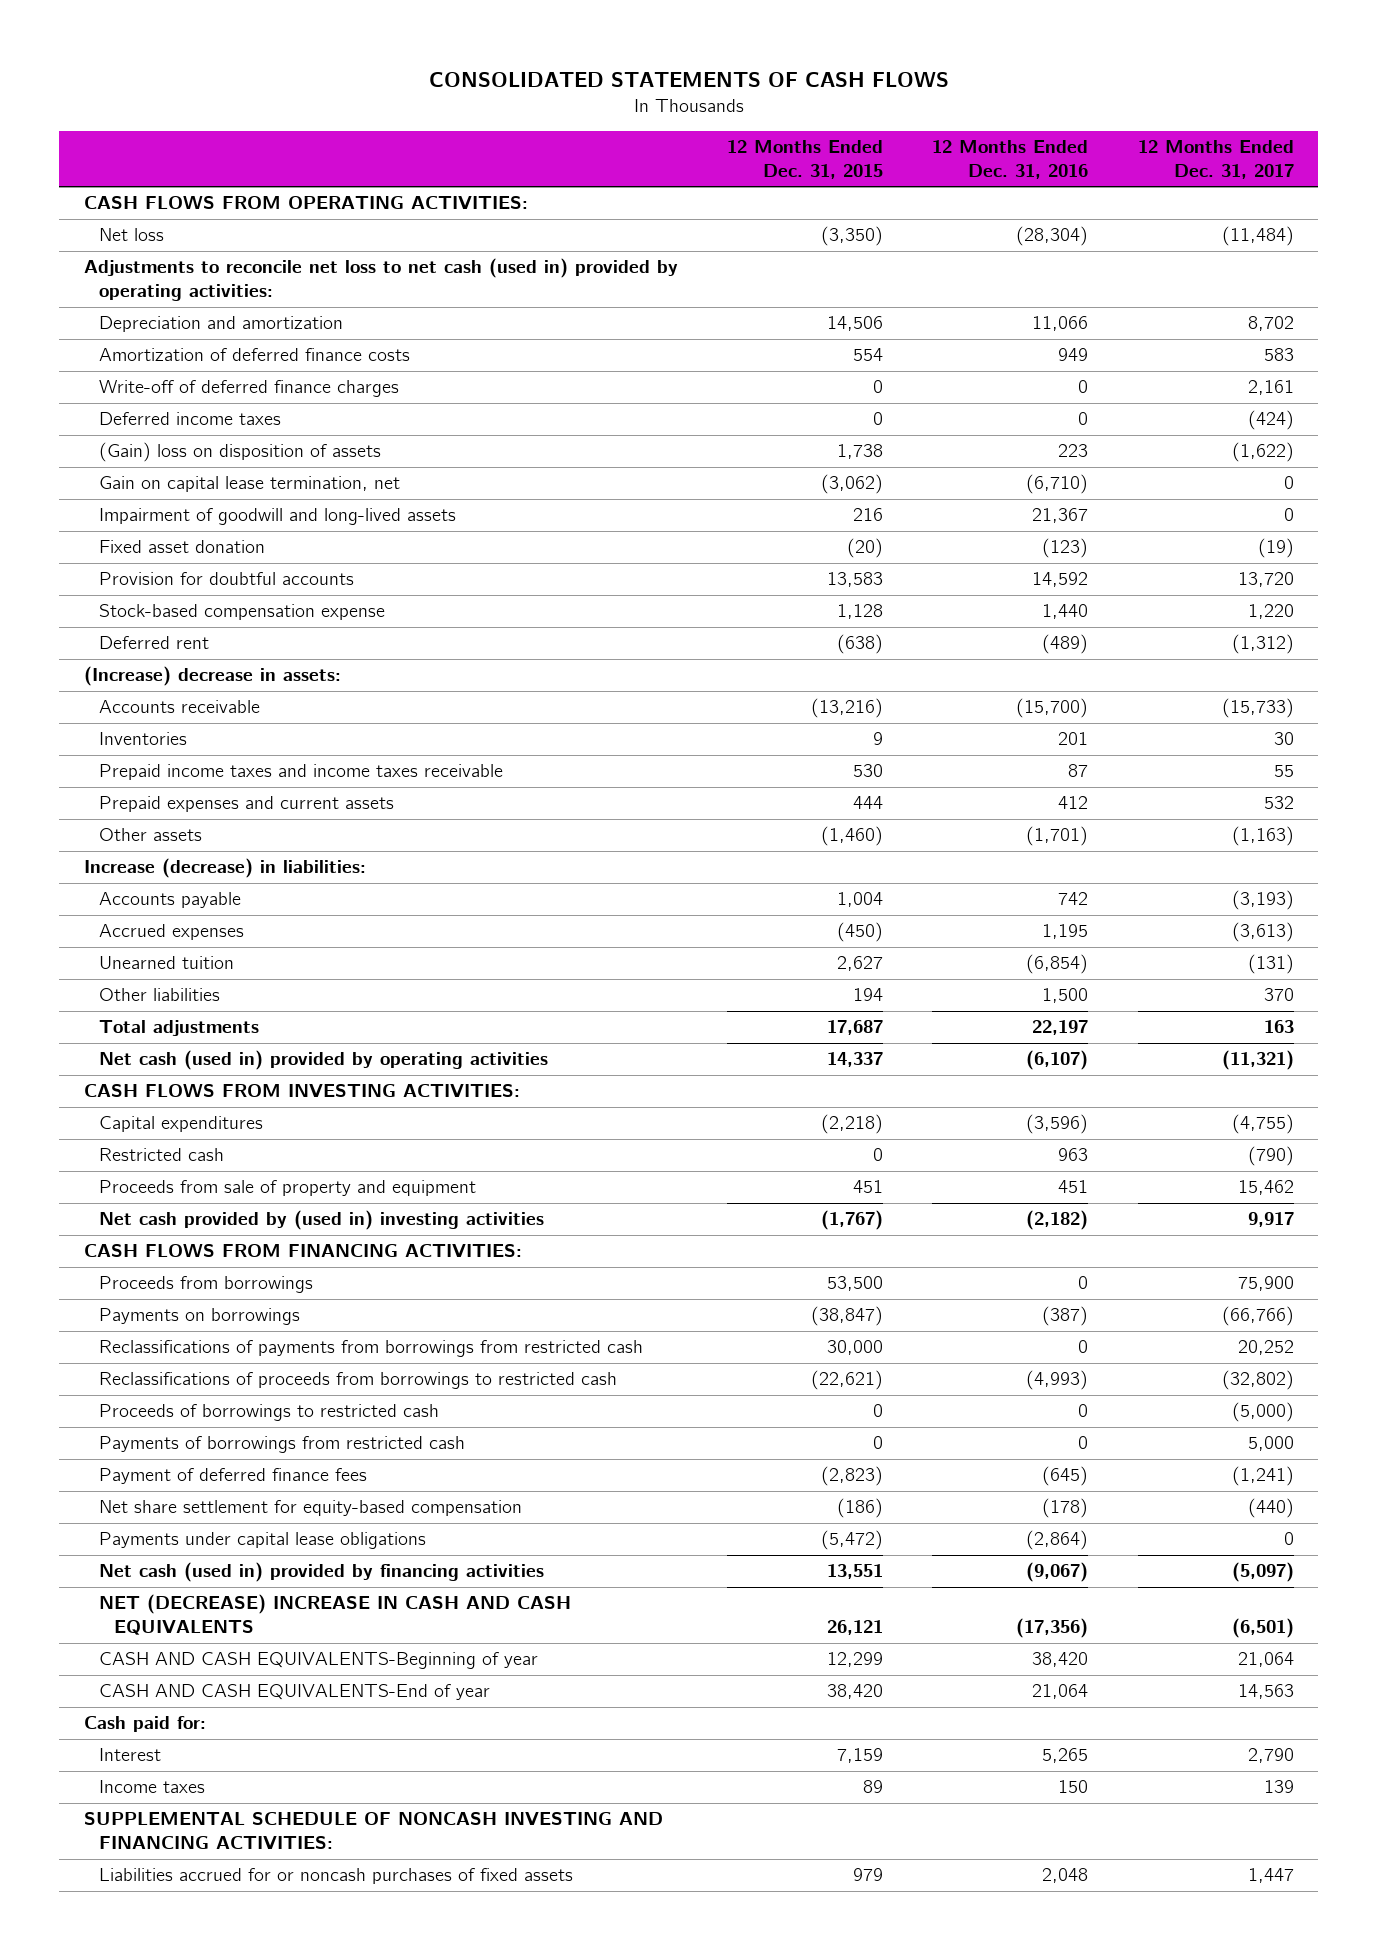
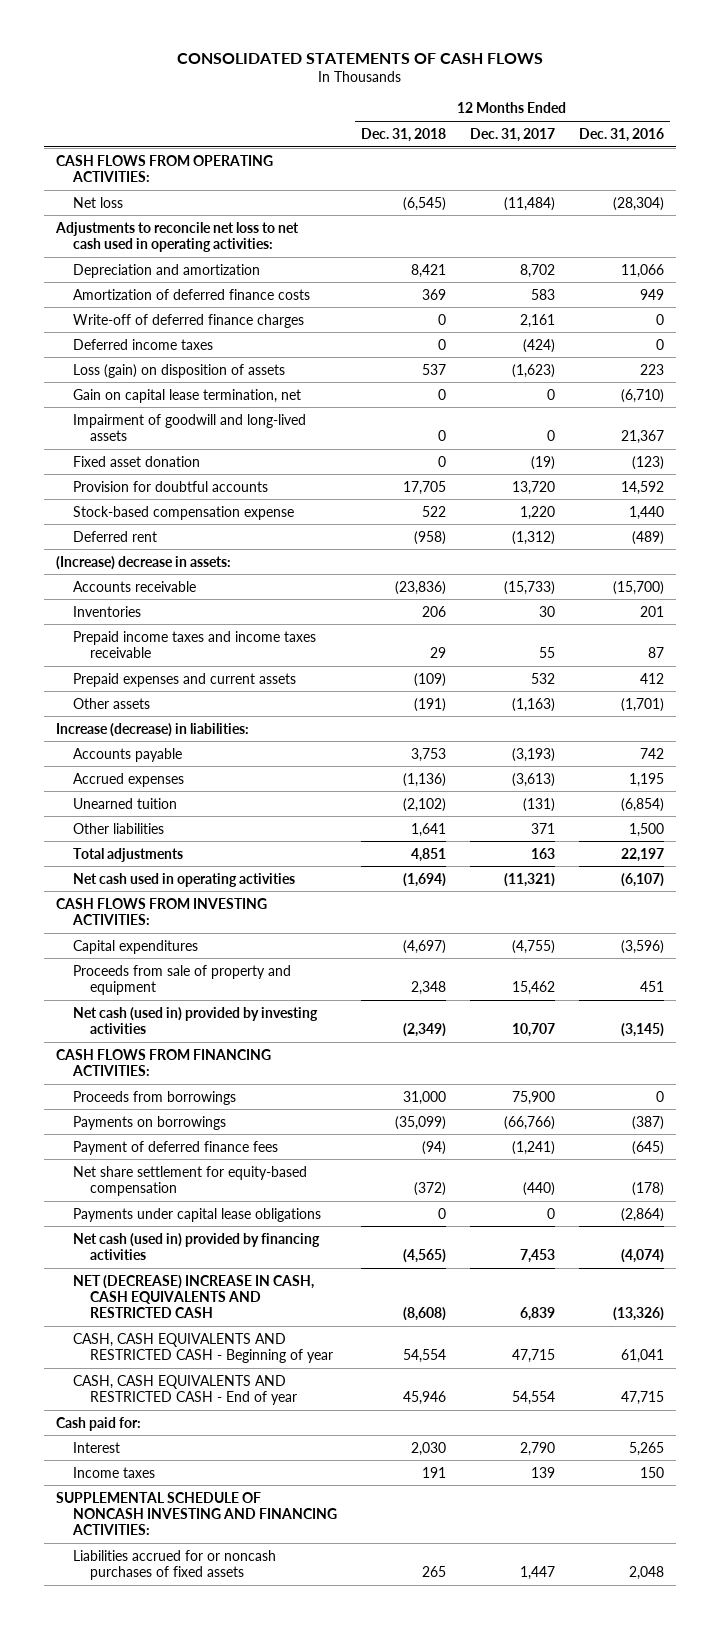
[727,140,884,179] 12 Months Ended Dec. 31, 2015 -> none
none -> [360,127,446,142] Dec. 31, 2018
[83,258,678,301] Adjustments to reconcile net loss to net cash (used in) provided by operating activities: -> [54,221,299,252] Adjustments to reconcile net loss to net cash used in operating activities:
[98,442,381,463] (Gain) loss on disposition of assets -> [73,363,286,378] Loss (gain) on disposition of assets
[1231,442,1294,463] (1,622) -> [511,363,555,378] (1,623)
[1263,988,1294,1002] 370 -> [530,822,555,834] 371
[98,1050,548,1071] Net cash (used in) provided by operating activities -> [73,872,296,887] Net cash used in operating activities
[98,1148,224,1162] Restricted cash -> none
[98,1210,544,1231] Net cash provided by (used in) investing activities -> [73,1006,319,1034] Net cash (used in) provided by investing activities
[1026,1210,1089,1231] (2,182) -> [620,1022,664,1037] (3,145)
[1247,1212,1294,1228] 9,917 -> [511,1022,555,1037] 10,707
[98,1340,643,1358] Reclassifications of payments from borrowings from restricted cash -> none
[98,1372,617,1390] Reclassifications of proceeds from borrowings to restricted cash -> none
[98,1404,439,1422] Proceeds of borrowings to restricted cash -> none
[98,1436,465,1454] Payments of borrowings from restricted cash -> none
[1026,1562,1089,1583] (9,067) -> [620,1248,664,1263] (4,074)
[1231,1562,1294,1583] (5,097) -> [519,1248,555,1263] 7,453
[98,1594,571,1635] NET (DECREASE) INCREASE IN CASH AND CASH EQUIVALENTS -> [73,1274,315,1318] NET (DECREASE) INCREASE IN CASH, CASH EQUIVALENTS AND RESTRICTED CASH
[1016,1617,1089,1638] (17,356) -> [612,1306,664,1321] (13,326)
[1231,1617,1294,1638] (6,501) -> [519,1306,555,1321] 6,839
[98,1652,538,1670] CASH AND CASH EQUIVALENTS-Beginning of year -> [73,1332,334,1363] CASH, CASH EQUIVALENTS AND RESTRICTED CASH - Beginning of year
[1032,1652,1089,1668] 38,420 -> [620,1348,664,1363] 61,041
[1237,1652,1294,1668] 21,064 -> [511,1348,555,1363] 47,715
[98,1684,490,1701] CASH AND CASH EQUIVALENTS-End of year -> [73,1374,298,1405] CASH, CASH EQUIVALENTS AND RESTRICTED CASH - End of year
[1032,1684,1089,1700] 21,064 -> [620,1390,664,1405] 47,715
[1237,1684,1294,1700] 14,563 -> [511,1390,555,1405] 54,554

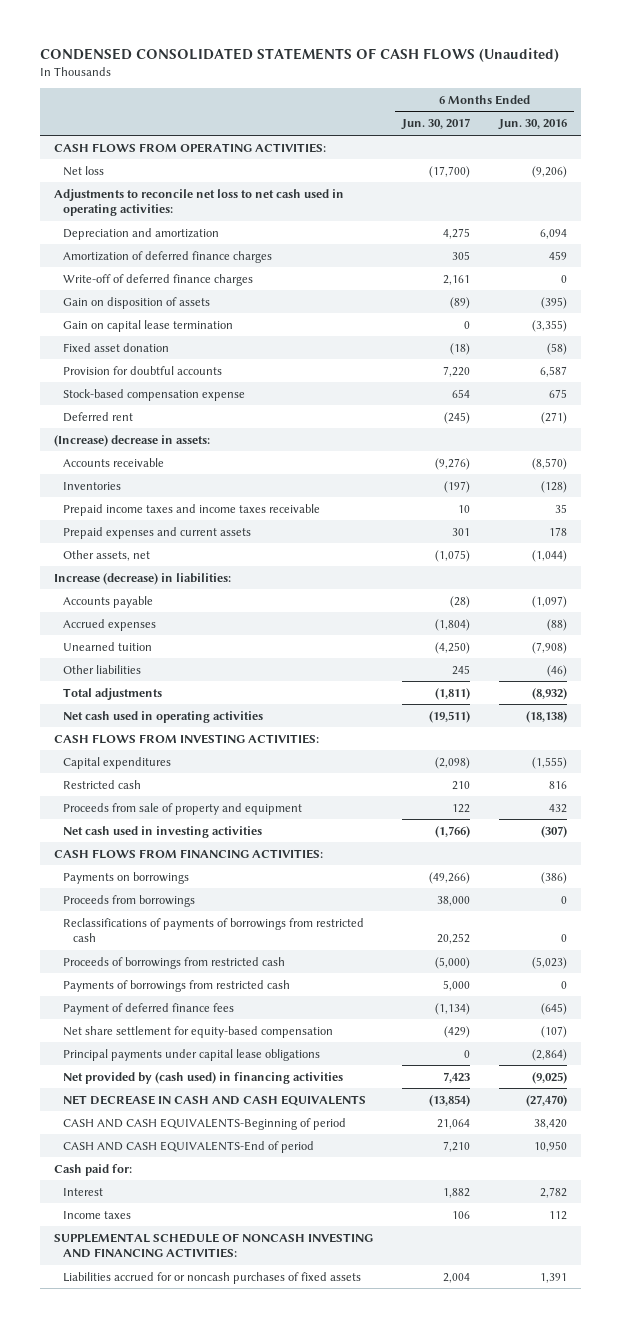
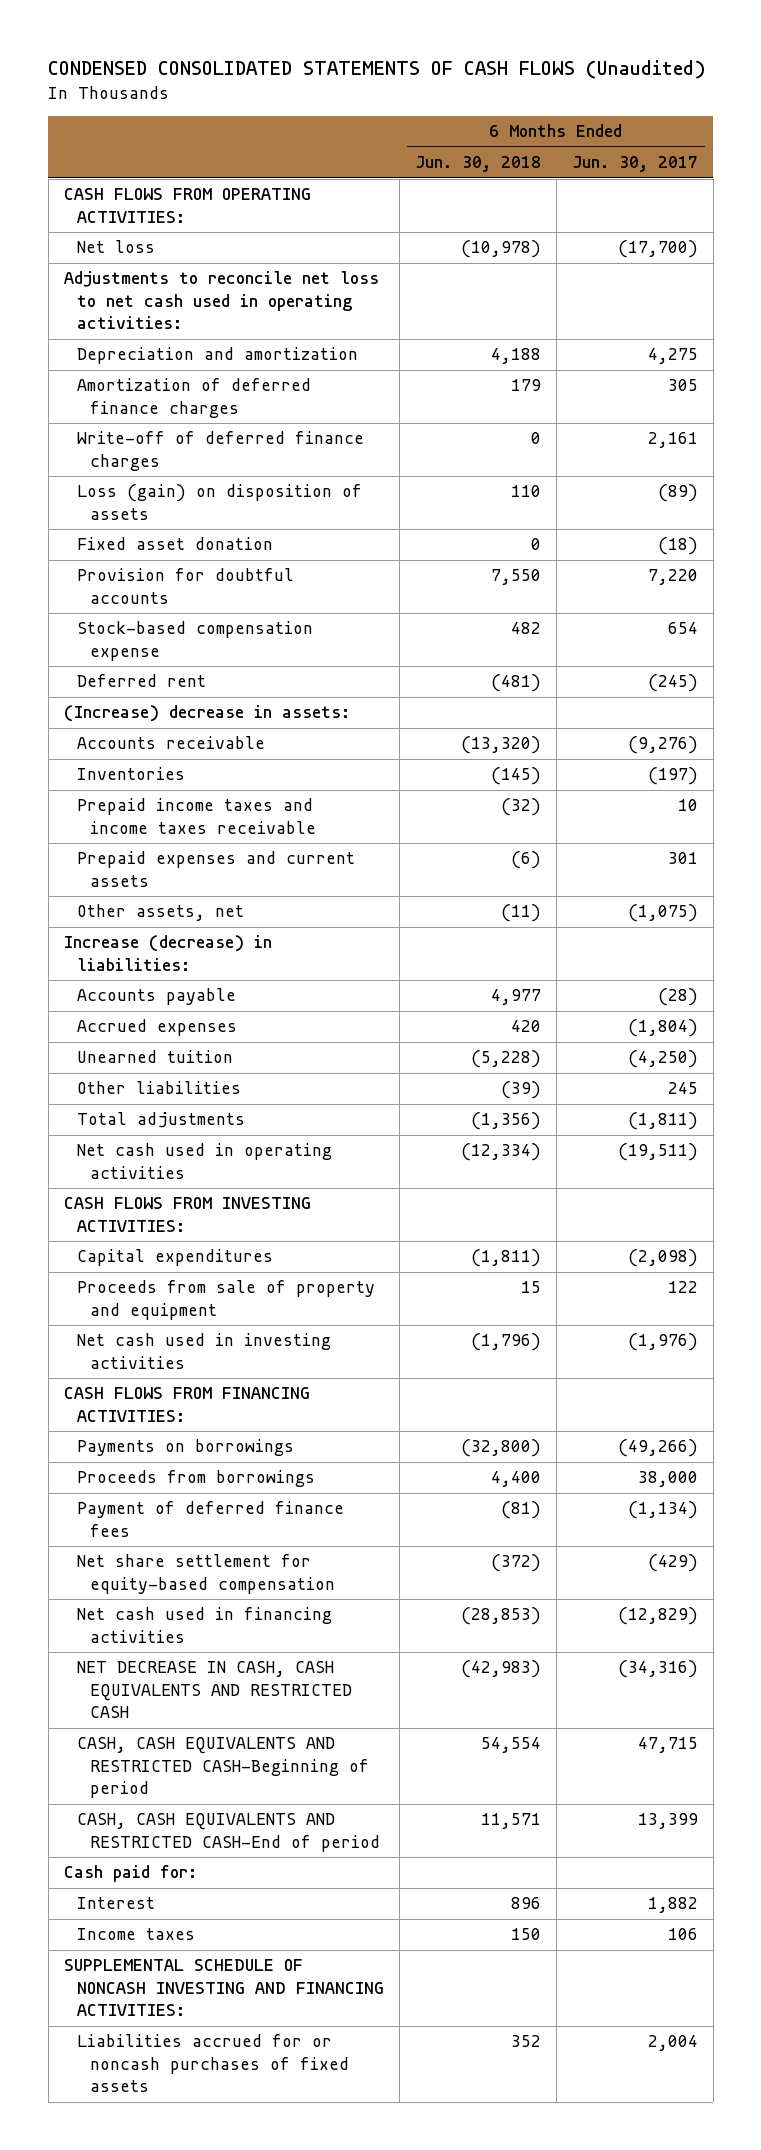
[498,119,568,131] Jun. 30, 2016 -> none
none -> [414,156,541,173] Jun. 30, 2018
[63,319,234,332] Gain on capital lease termination -> none
[63,296,211,309] Gain on disposition of assets -> [77,484,363,520] Loss (gain) on disposition of assets
[63,779,142,789] Restricted cash -> none
[435,825,471,838] (1,766) -> [627,1333,698,1352] (1,976)
[63,917,365,943] Reclassifications of payments of borrowings from restricted cash -> none
[63,956,286,969] Proceeds of borrowings from restricted cash -> none
[63,979,291,992] Payments of borrowings from restricted cash -> none
[63,1048,321,1061] Principal payments under capital lease obligations -> none
[63,1071,344,1084] Net provided by (cash used) in financing activities -> [77,1607,333,1643] Net cash used in financing activities
[443,1071,471,1083] 7,423 -> [617,1607,698,1626] (12,829)
[63,1094,367,1106] NET DECREASE IN CASH AND CASH EQUIVALENTS -> [77,1661,353,1719] NET DECREASE IN CASH, CASH EQUIVALENTS AND RESTRICTED CASH
[429,1094,471,1107] (13,854) -> [617,1660,698,1679] (34,316)
[63,1117,347,1130] CASH AND CASH EQUIVALENTS-Beginning of period -> [77,1737,370,1799] CASH, CASH EQUIVALENTS AND RESTRICTED CASH-Beginning of period
[437,1118,471,1129] 21,064 -> [637,1737,698,1754] 47,715
[63,1140,315,1153] CASH AND CASH EQUIVALENTS-End of period -> [77,1813,381,1852] CASH, CASH EQUIVALENTS AND RESTRICTED CASH-End of period
[443,1140,471,1152] 7,210 -> [637,1813,698,1830] 13,399

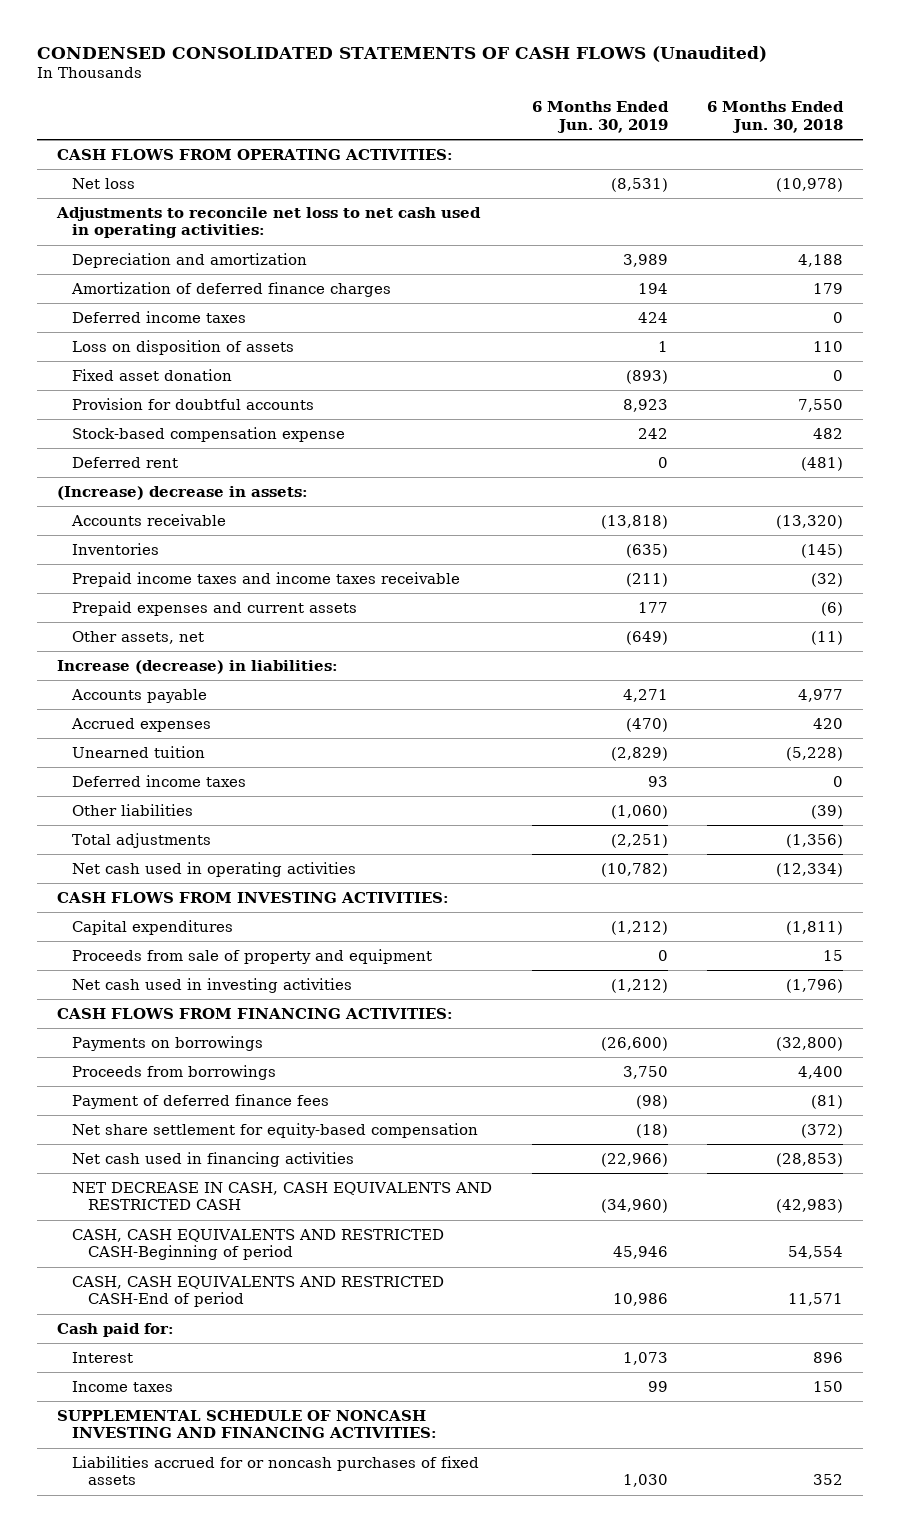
[571,156,698,173] Jun. 30, 2017 -> none
none -> [531,101,669,133] 6 Months Ended Jun. 30, 2019
[77,431,365,471] Write-off of deferred finance charges -> none
none -> [72,310,247,323] Deferred income taxes
[77,484,363,520] Loss (gain) on disposition of assets -> [72,339,295,355] Loss on disposition of assets
none -> [72,774,247,787] Deferred income taxes

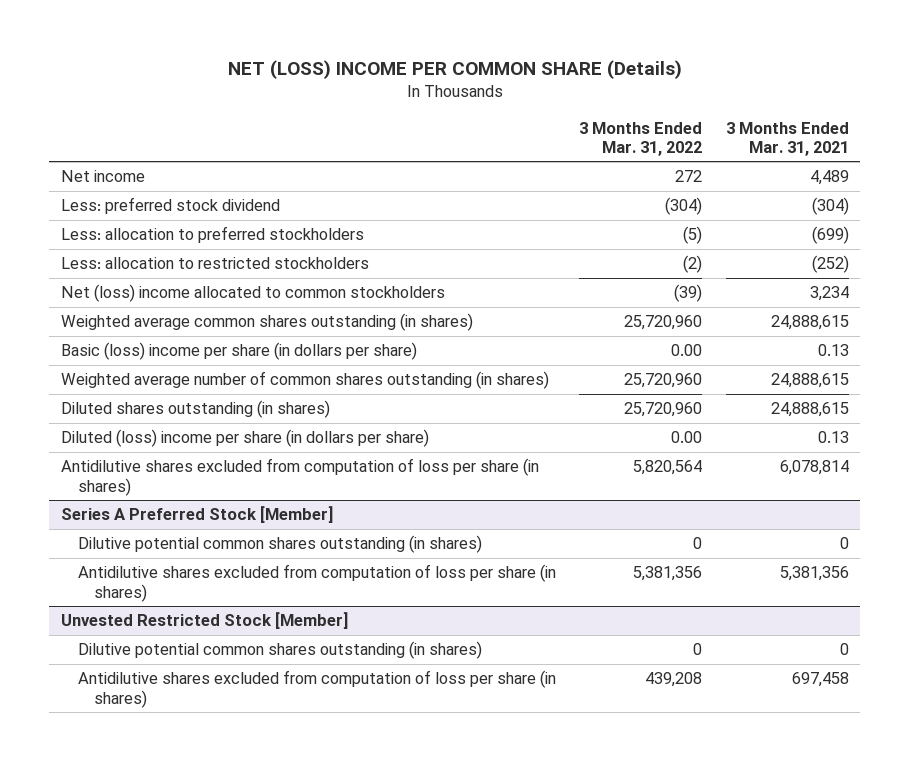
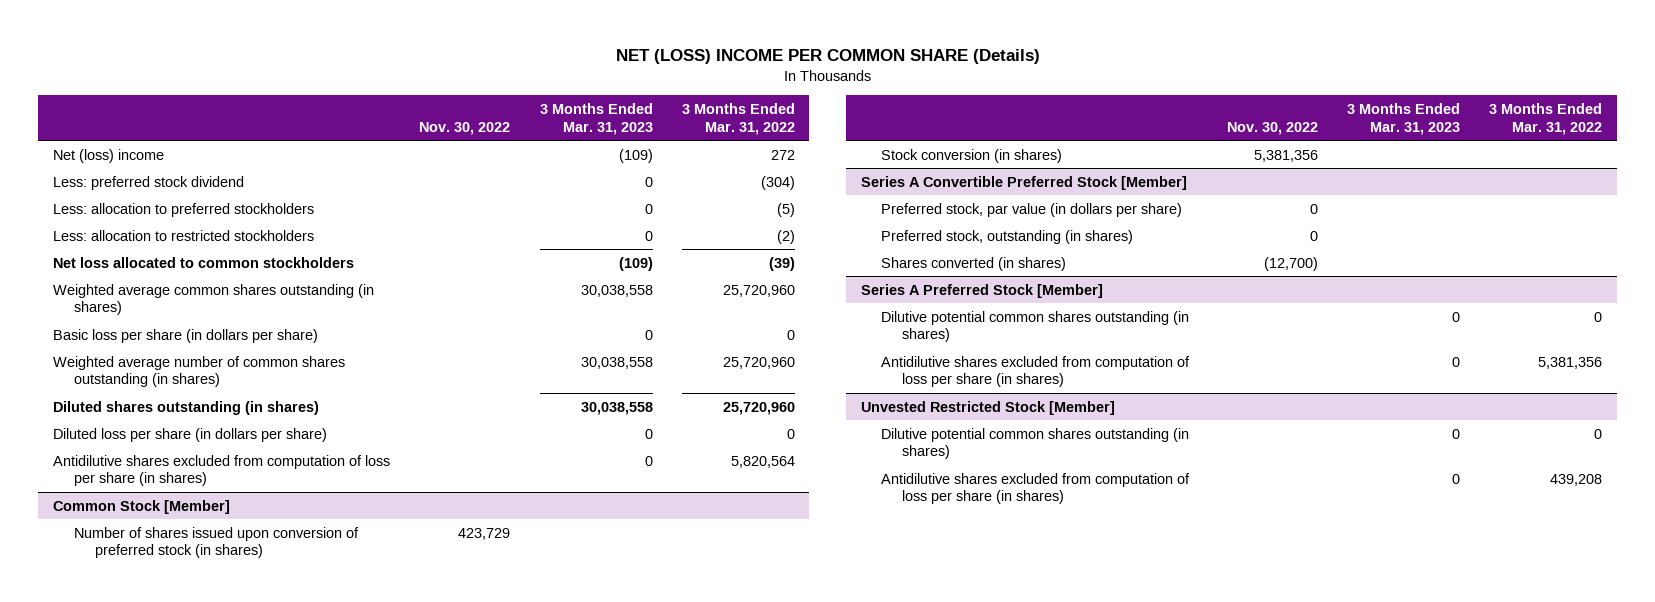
[725,121,849,156] 3 Months Ended Mar. 31, 2021 -> none
none -> [419,121,511,135] Nov. 30, 2022
none -> [539,102,653,135] 3 Months Ended Mar. 31, 2023
[60,170,145,183] Net income -> [52,148,164,163] Net (loss) income
[60,284,445,303] Net (loss) income allocated to common stockholders -> [52,256,354,268] Net loss allocated to common stockholders
[60,342,417,361] Basic (loss) income per share (in dollars per share) -> [52,328,318,343] Basic loss per share (in dollars per share)
[671,344,703,357] 0.00 -> [786,329,795,340] 0
[60,429,429,448] Diluted (loss) income per share (in dollars per share) -> [52,427,327,442] Diluted loss per share (in dollars per share)
[671,431,703,444] 0.00 -> [786,428,795,439] 0
none -> [52,499,230,514] Common Stock [Member]
none -> [73,526,359,559] Number of shares issued upon conversion of preferred stock (in shares)
none -> [881,148,1063,163] Stock conversion (in shares)
none -> [860,175,1187,190] Series A Convertible Preferred Stock [Member]
none -> [881,202,1183,217] Preferred stock, par value (in dollars per share)
none -> [881,229,1134,244] Preferred stock, outstanding (in shares)
none -> [881,256,1067,271] Shares converted (in shares)

